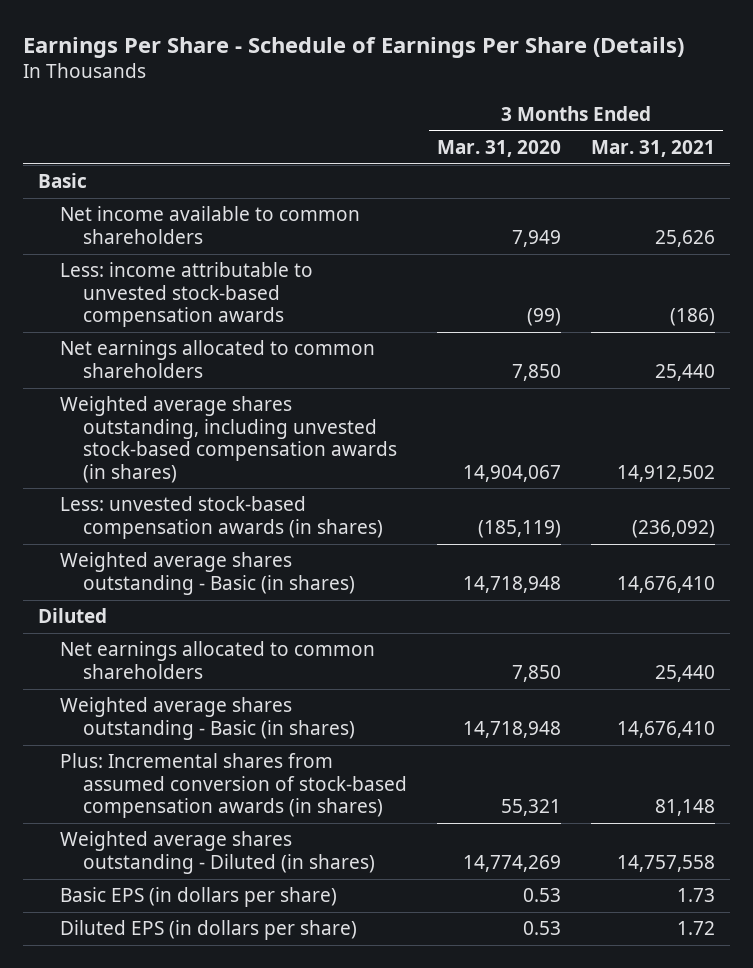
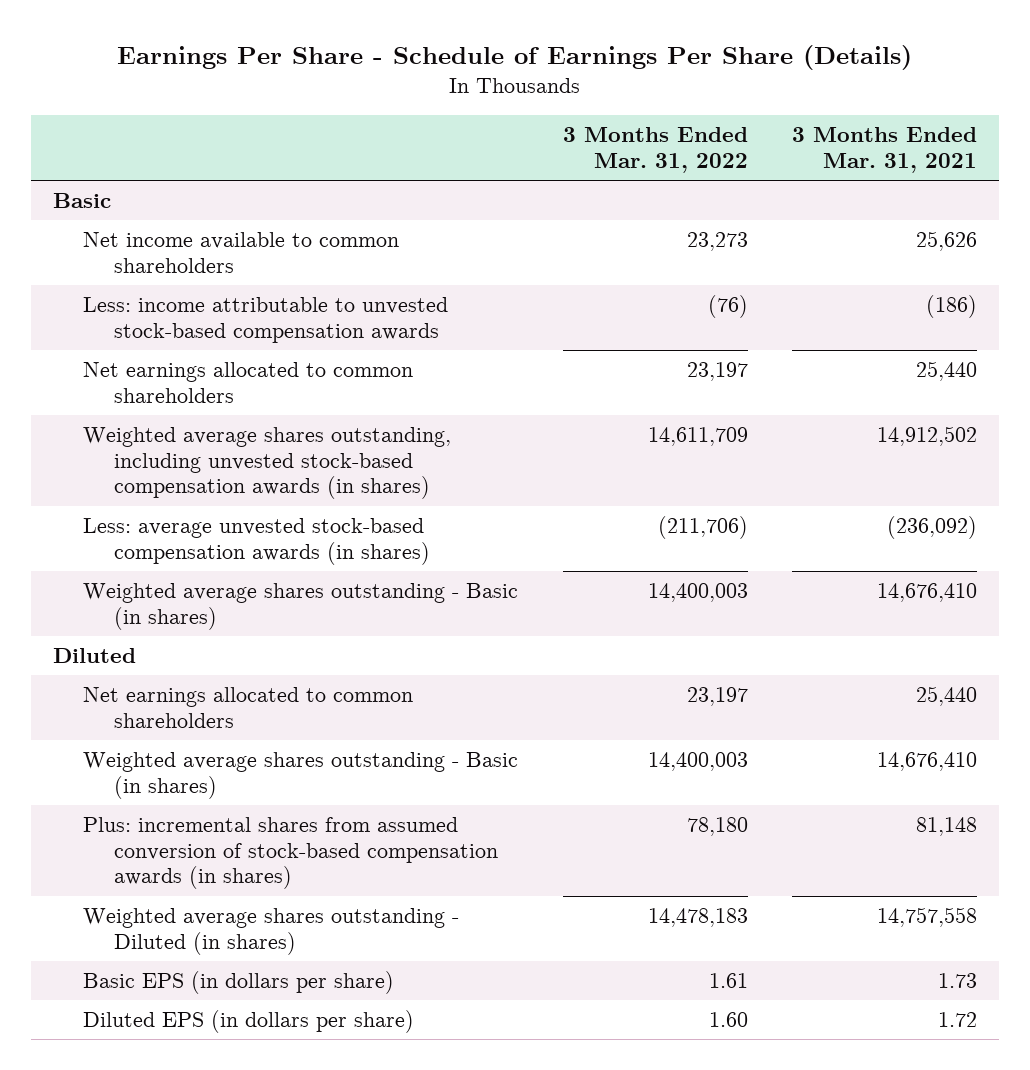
[436,139,561,157] Mar. 31, 2020 -> none
none -> [562,127,748,173] 3 Months Ended Mar. 31, 2022
[60,496,383,539] Less: unvested stock-based compensation awards (in shares) -> [83,518,430,565] Less: average unvested stock-based compensation awards (in shares)
[60,753,407,819] Plus: Incremental shares from assumed conversion of stock-based compensation awards (in shares) -> [83,817,498,890] Plus: incremental shares from assumed conversion of stock-based compensation awards (in shares)

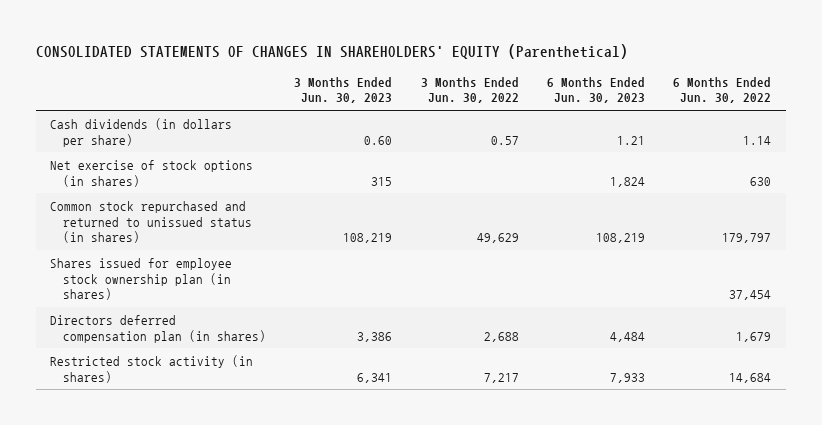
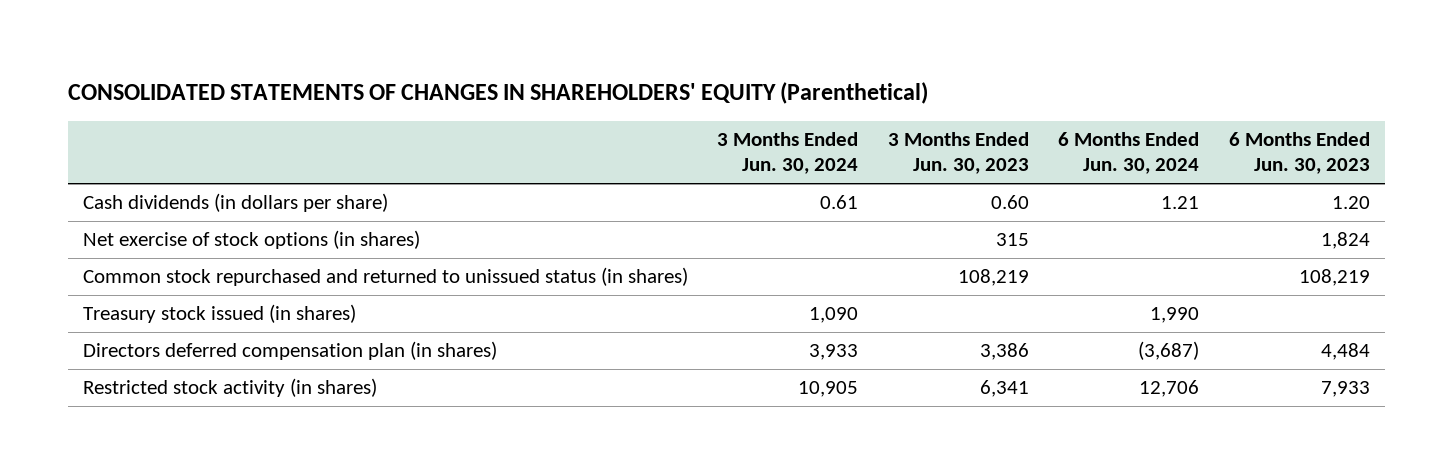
[420,76,519,104] 3 Months Ended Jun. 30, 2022 -> none
[673,76,772,104] 6 Months Ended Jun. 30, 2022 -> none
none -> [717,132,859,175] 3 Months Ended Jun. 30, 2024
none -> [1058,132,1200,175] 6 Months Ended Jun. 30, 2024
[617,135,646,145] 1.21 -> [1332,196,1371,210] 1.20
[50,257,233,301] Shares issued for employee stock ownership plan (in shares) -> none
none -> [82,304,356,324] Treasury stock issued (in shares)

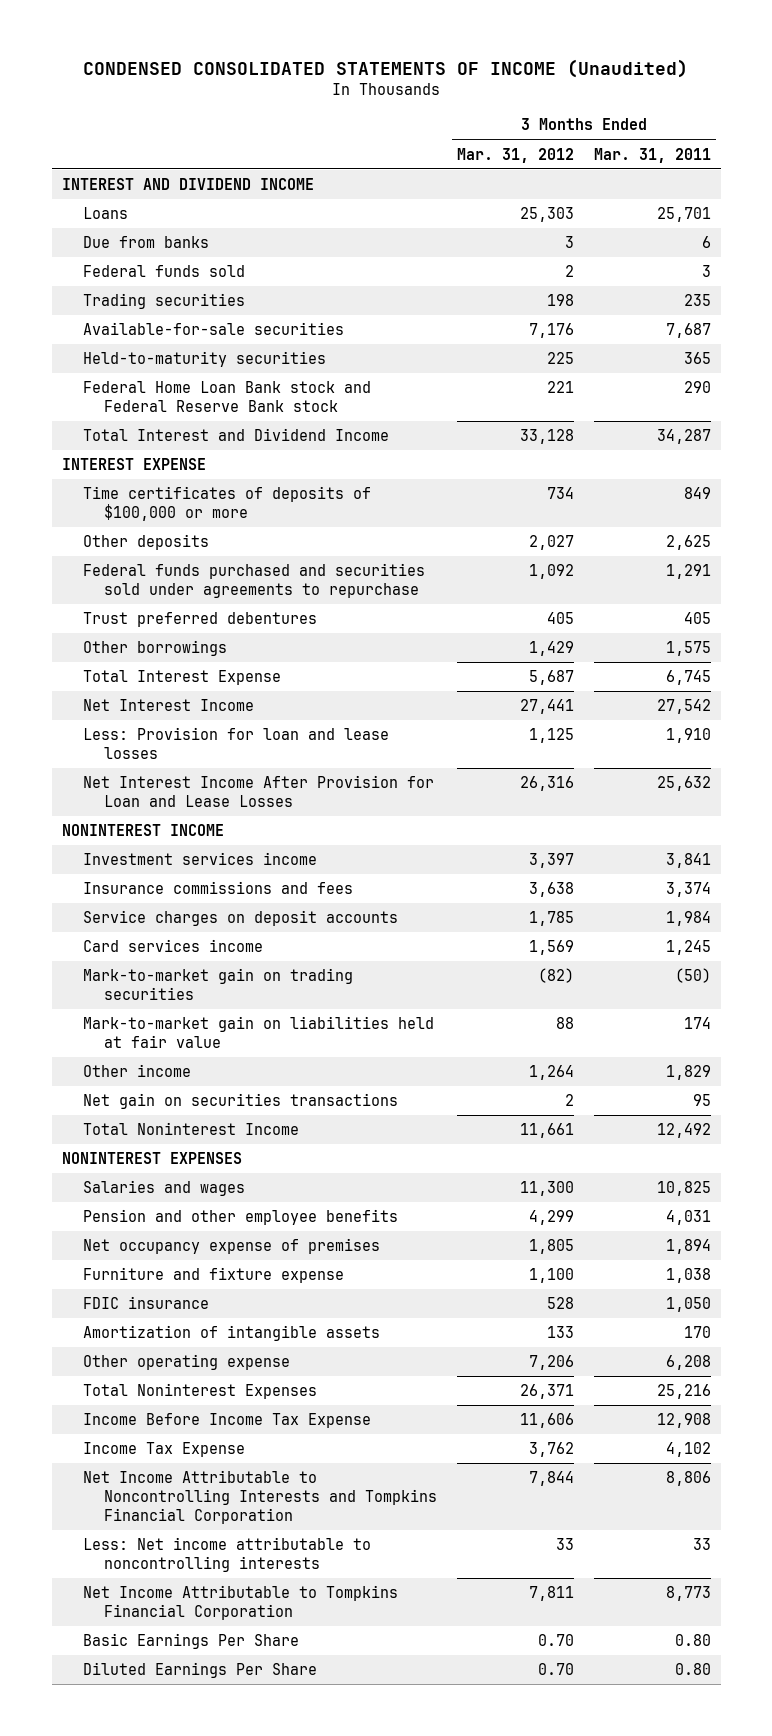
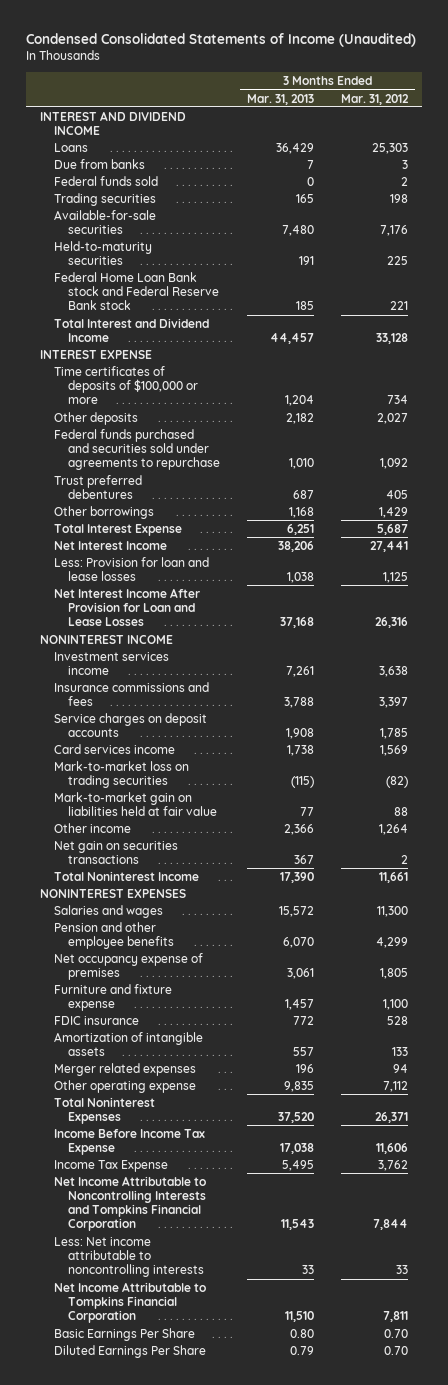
[83,58,689,78] CONDENSED CONSOLIDATED STATEMENTS OF INCOME (Unaudited) -> [25,33,416,48] Condensed Consolidated Statements of Income (Unaudited)
[593,147,711,163] Mar. 31, 2011 -> none
none -> [246,93,314,105] Mar. 31, 2013
[528,853,574,869] 3,397 -> [379,666,409,678] 3,638
[528,882,574,898] 3,638 -> [379,697,409,709] 3,397
[82,968,353,1000] Mark-to-market gain on trading securities -> [53,760,189,789] Mark-to-market loss on trading securities
none -> [53,1062,196,1076] Merger related expenses
[528,1355,574,1371] 7,206 -> [383,1080,409,1092] 7,112

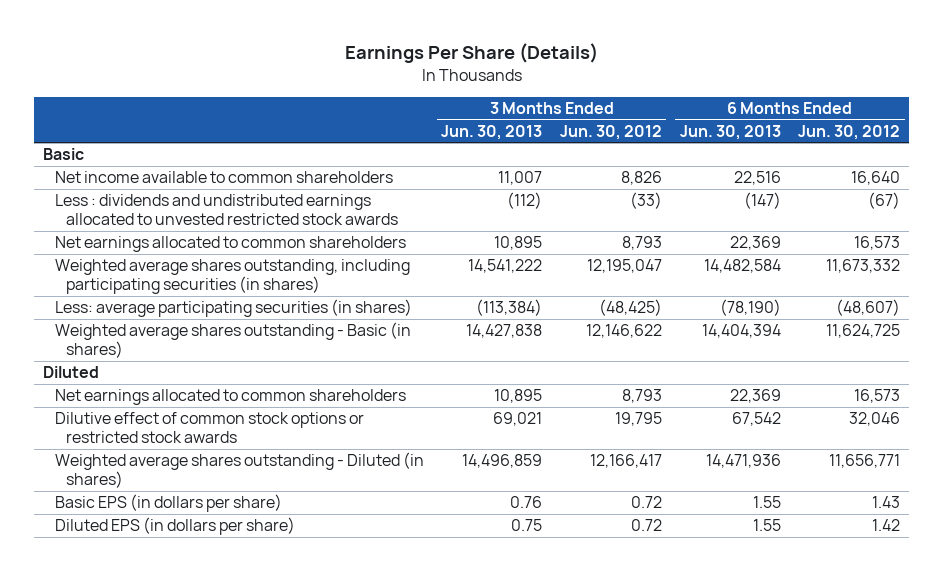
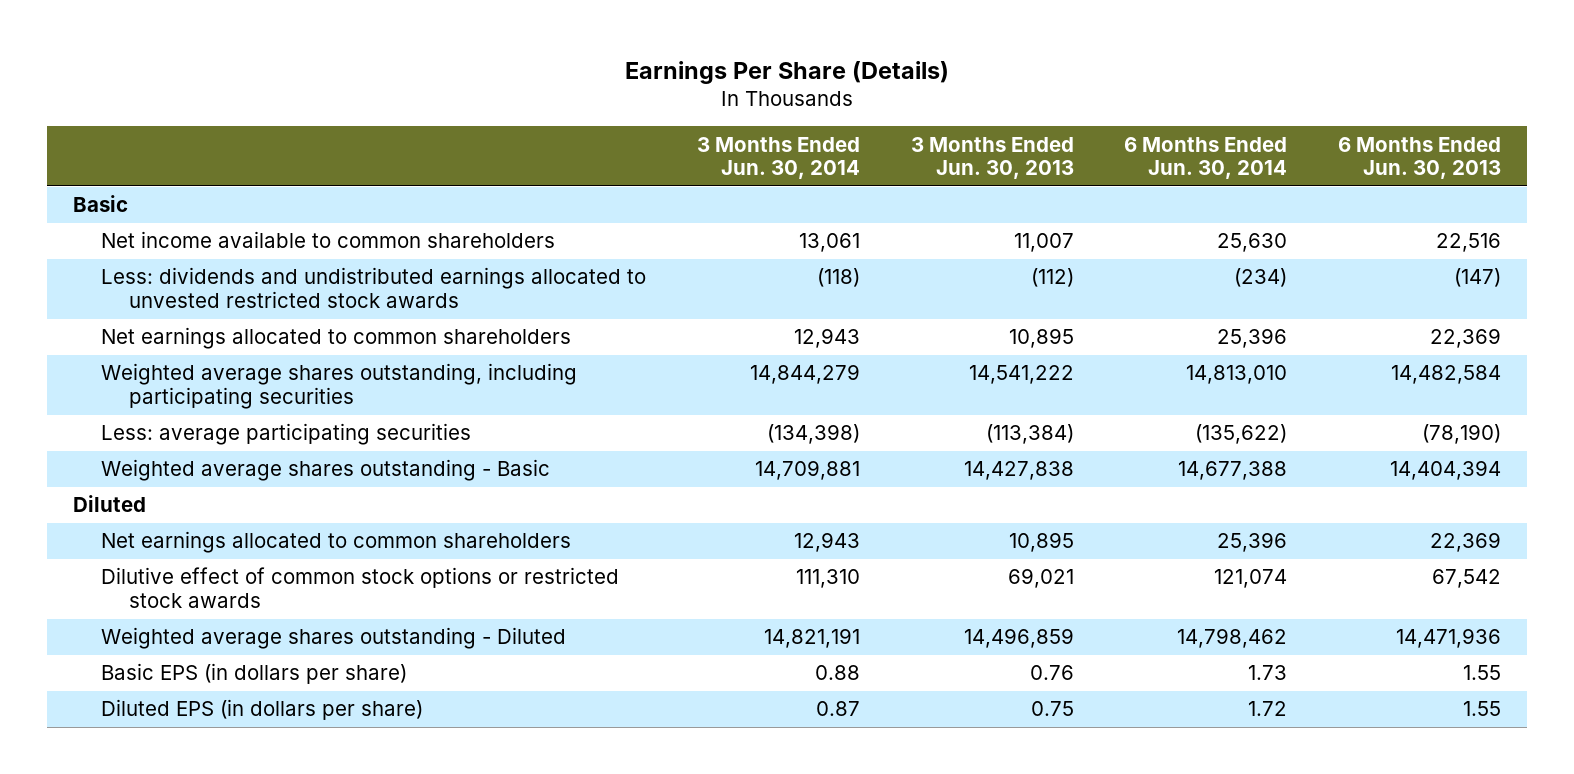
[559,124,662,140] Jun. 30, 2012 -> none
[798,124,901,140] Jun. 30, 2012 -> none
none -> [696,136,860,180] 3 Months Ended Jun. 30, 2014
none -> [1124,136,1288,180] 6 Months Ended Jun. 30, 2014
[54,194,399,225] Less : dividends and undistributed earnings allocated to unvested restricted stock awards -> [100,267,646,308] Less: dividends and undistributed earnings allocated to unvested restricted stock awards
[54,259,410,294] Weighted average shares outstanding, including participating securities (in shares) -> [100,363,577,409] Weighted average shares outstanding, including participating securities
[54,299,412,318] Less: average participating securities (in shares) -> [100,423,471,446] Less: average participating securities
[54,322,411,358] Weighted average shares outstanding - Basic (in shares) -> [100,459,550,482] Weighted average shares outstanding - Basic
[54,452,424,488] Weighted average shares outstanding - Diluted (in shares) -> [100,627,566,650] Weighted average shares outstanding - Diluted

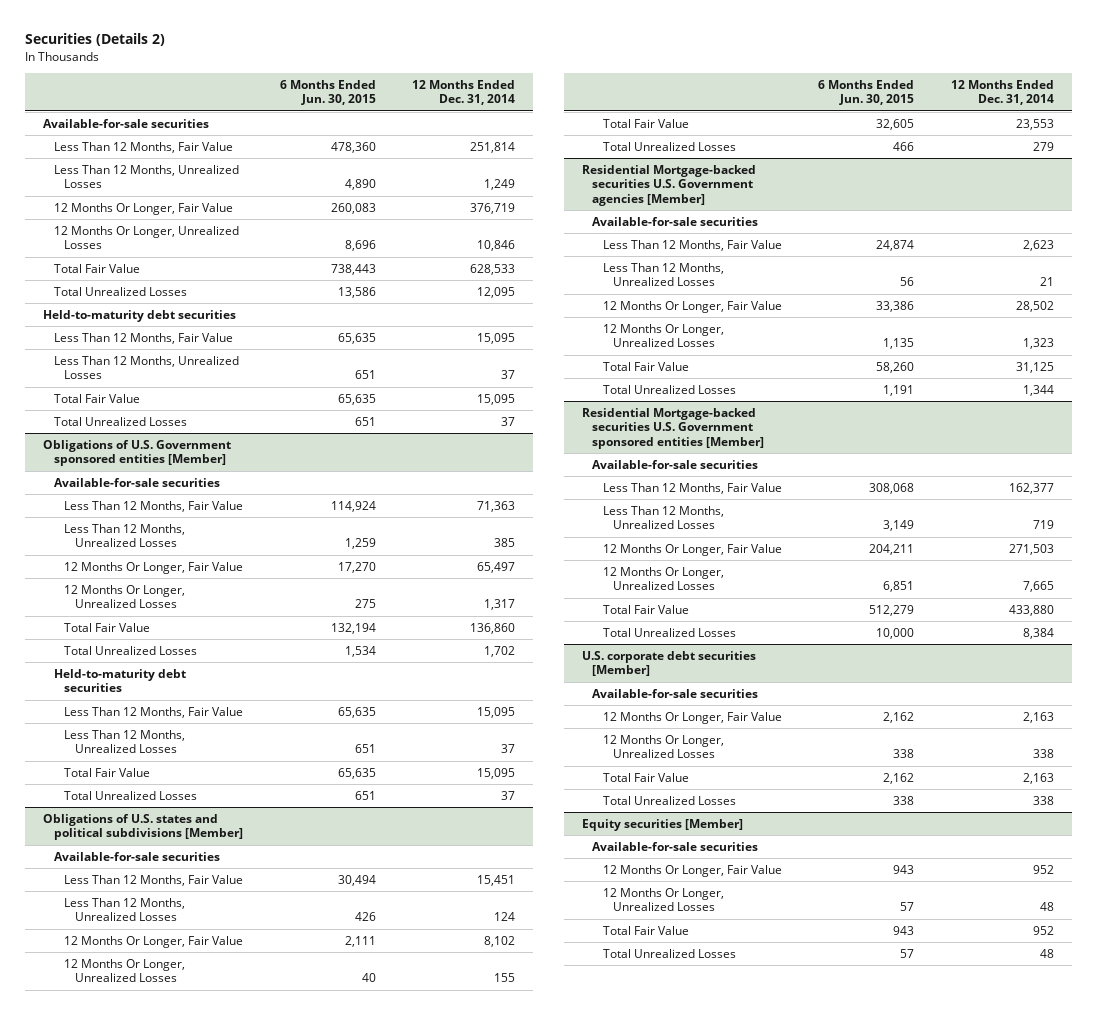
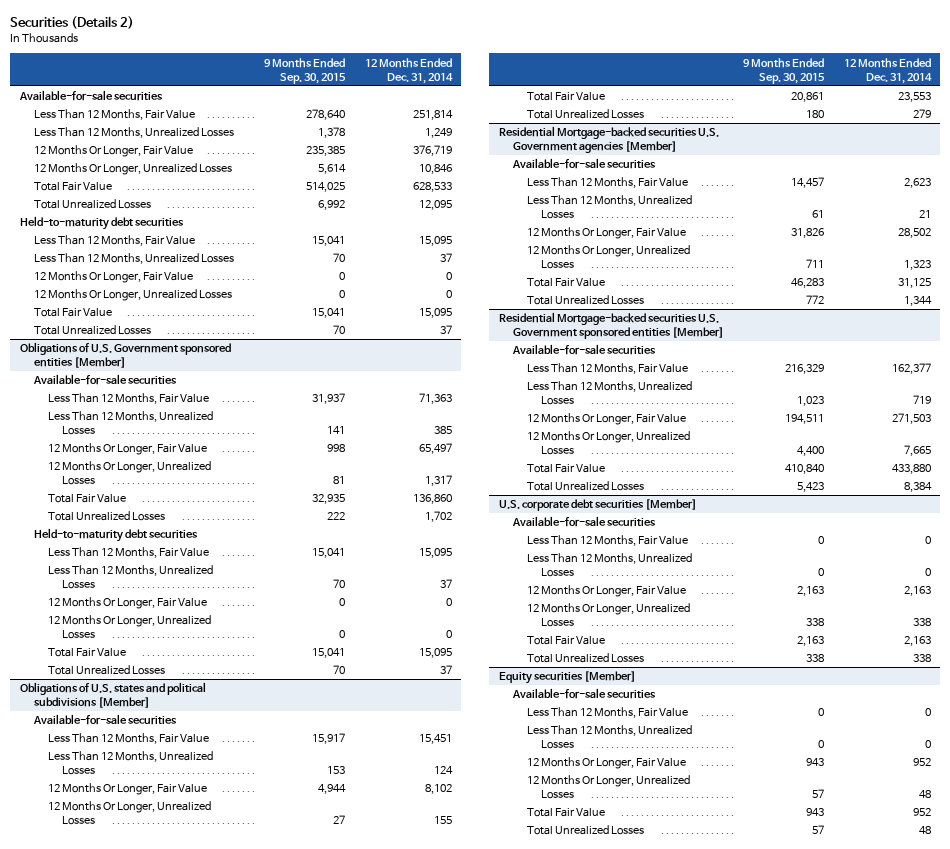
[279,79,376,106] 6 Months Ended Jun. 30, 2015 -> none
none -> [264,57,347,84] 9 Months Ended Sep. 30, 2015
none -> [33,271,193,284] 12 Months Or Longer, Fair Value
none -> [33,289,232,302] 12 Months Or Longer, Unrealized Losses
none -> [48,597,208,610] 12 Months Or Longer, Fair Value
none -> [48,615,212,640] 12 Months Or Longer, Unrealized Losses
none -> [527,535,689,547] Less Than 12 Months, Fair Value
none -> [527,553,693,578] Less Than 12 Months, Unrealized Losses
none -> [527,707,689,719] Less Than 12 Months, Fair Value
none -> [527,725,693,750] Less Than 12 Months, Unrealized Losses

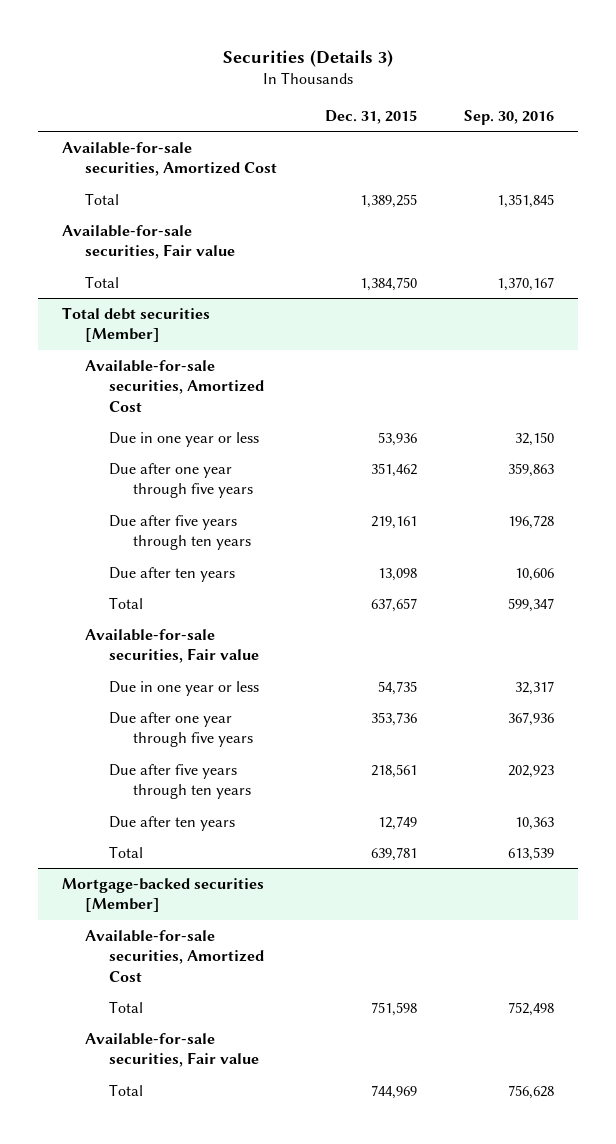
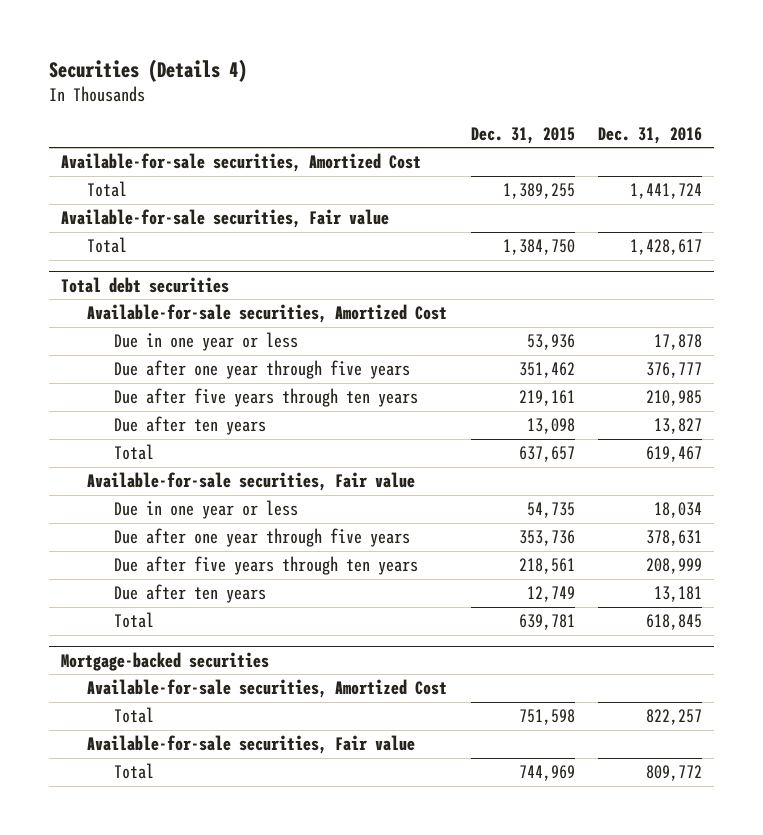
[222,49,393,67] Securities (Details 3) -> [48,58,247,82] Securities (Details 4)
[463,109,554,125] Sep. 30, 2016 -> none
none -> [598,126,703,144] Dec. 31, 2016
[61,306,210,343] Total debt securities [Member] -> [60,276,229,293] Total debt securities
[61,877,264,913] Mortgage-backed securities [Member] -> [60,651,269,671] Mortgage-backed securities

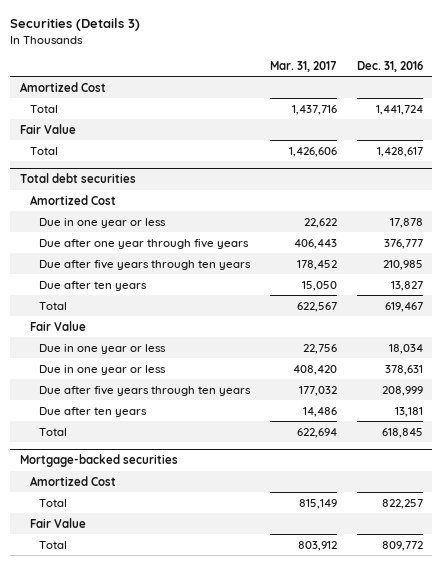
[48,58,247,82] Securities (Details 4) -> [10,18,141,32] Securities (Details 3)
[470,126,575,144] Dec. 31, 2015 -> none
none -> [269,60,337,72] Mar. 31, 2017
[60,153,421,173] Available-for-sale securities, Amortized Cost -> [19,81,106,92] Amortized Cost
[60,209,389,229] Available-for-sale securities, Fair value -> [19,123,76,134] Fair Value
[87,304,448,324] Available-for-sale securities, Amortized Cost -> [29,194,116,205] Amortized Cost
[87,472,416,492] Available-for-sale securities, Fair value -> [29,320,86,331] Fair Value
[114,528,411,548] Due after one year through five years -> [39,364,167,375] Due in one year or less
[87,679,448,699] Available-for-sale securities, Amortized Cost -> [29,475,116,486] Amortized Cost
[87,735,416,755] Available-for-sale securities, Fair value -> [29,517,86,528] Fair Value

